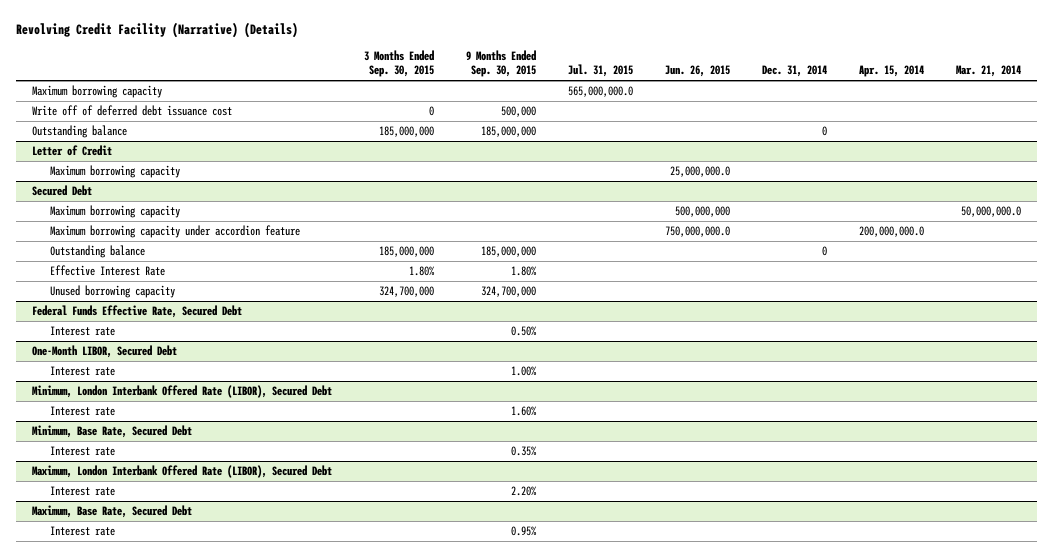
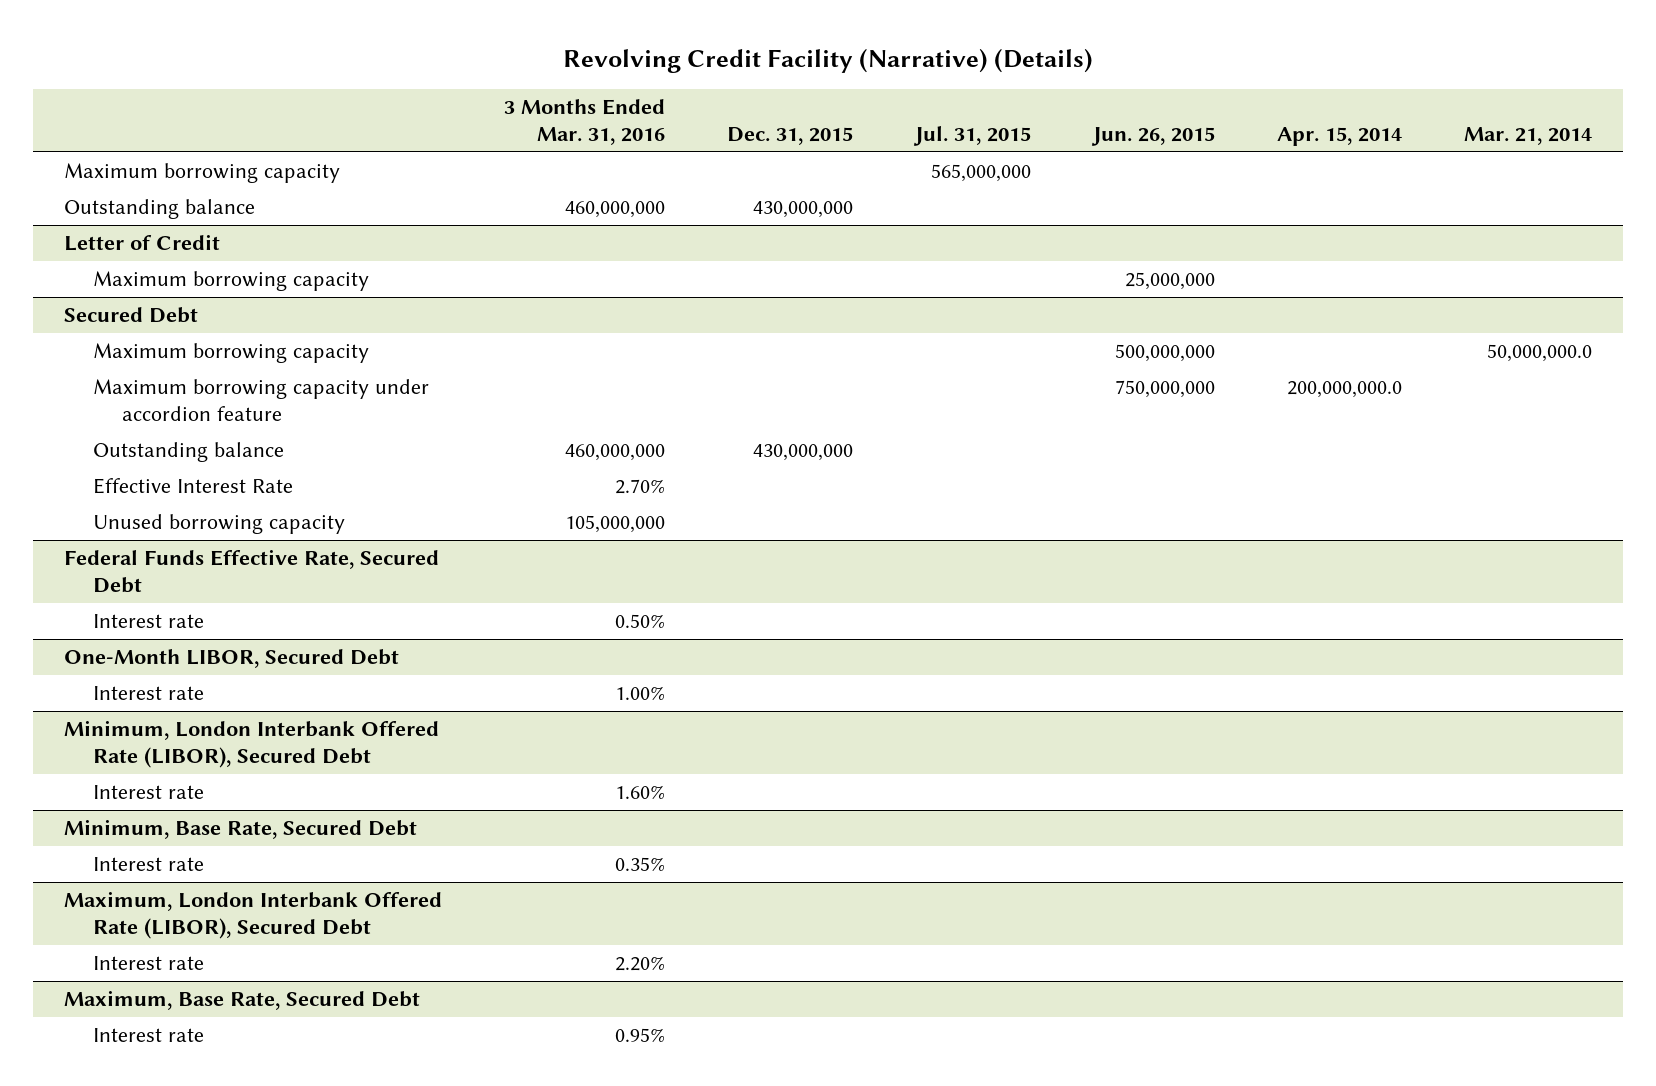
[363,49,434,78] 3 Months Ended Sep. 30, 2015 -> none
[465,49,536,78] 9 Months Ended Sep. 30, 2015 -> none
[762,65,828,78] Dec. 31, 2014 -> none
none -> [503,99,665,146] 3 Months Ended Mar. 31, 2016
none -> [726,127,853,146] Dec. 31, 2015
[31,105,232,117] Write off of deferred debt issuance cost -> none
[567,86,633,98] 565,000,000.0 -> [930,164,1031,183] 565,000,000
[669,166,730,178] 25,000,000.0 -> [1124,272,1215,291] 25,000,000
[664,226,730,238] 750,000,000.0 -> [1114,380,1215,399] 750,000,000

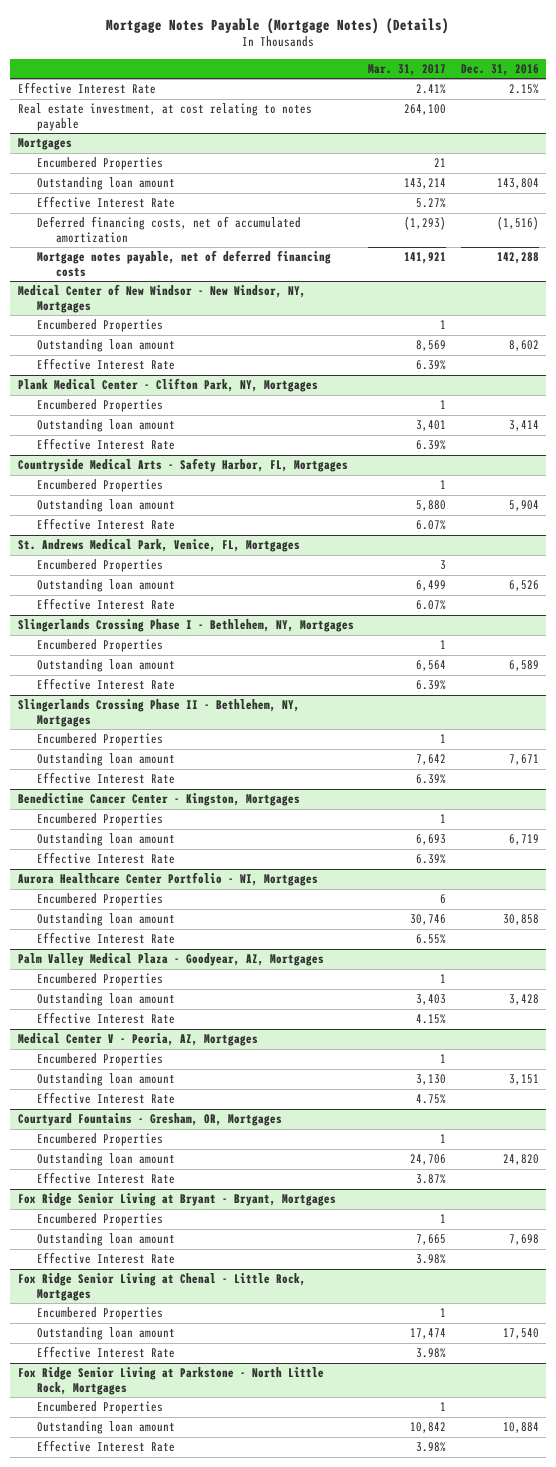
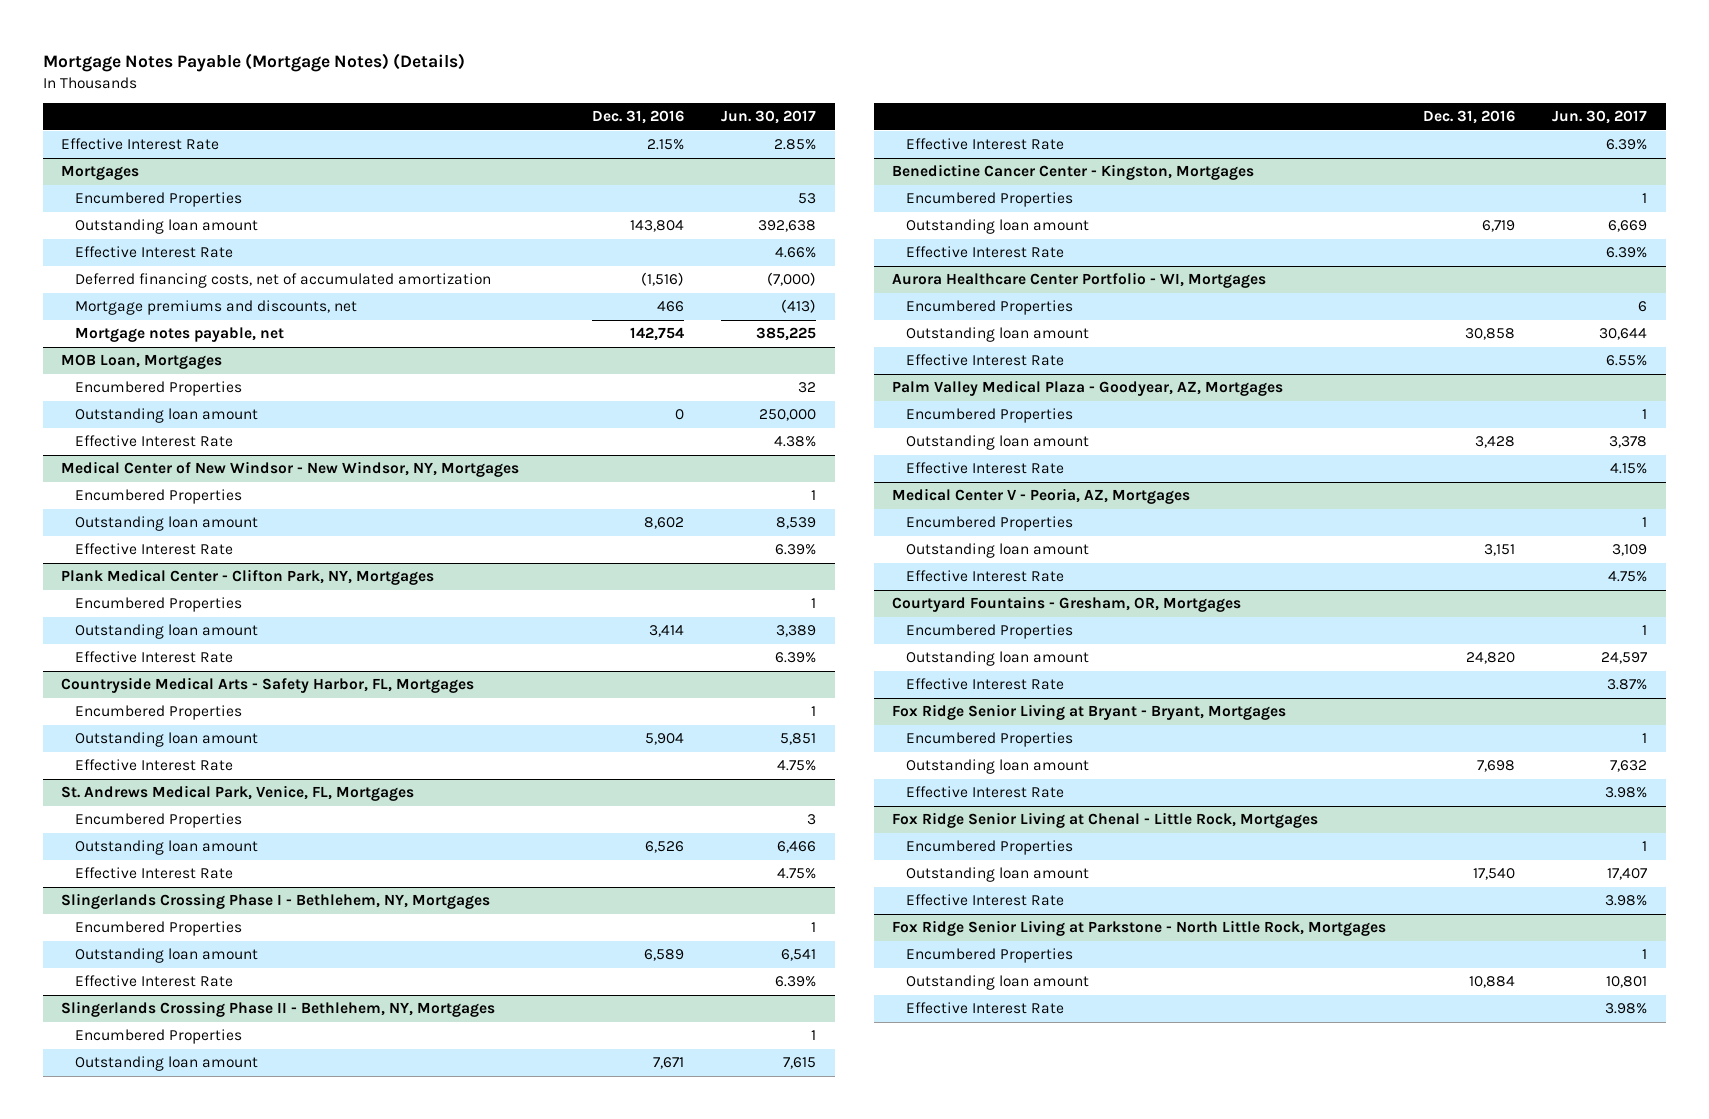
[368,63,447,76] Mar. 31, 2017 -> none
none -> [721,110,817,125] Jun. 30, 2017
[17,103,312,131] Real estate investment, at cost relating to notes payable -> none
none -> [75,300,358,316] Mortgage premiums and discounts, net
[36,250,331,277] Mortgage notes payable, net of deferred financing costs -> [75,327,285,343] Mortgage notes payable, net
[496,252,539,265] 142,288 -> [630,327,685,342] 142,754
none -> [61,354,223,370] MOB Loan, Mortgages
none -> [75,381,243,397] Encumbered Properties
none -> [75,408,259,424] Outstanding loan amount
none -> [75,435,234,448] Effective Interest Rate

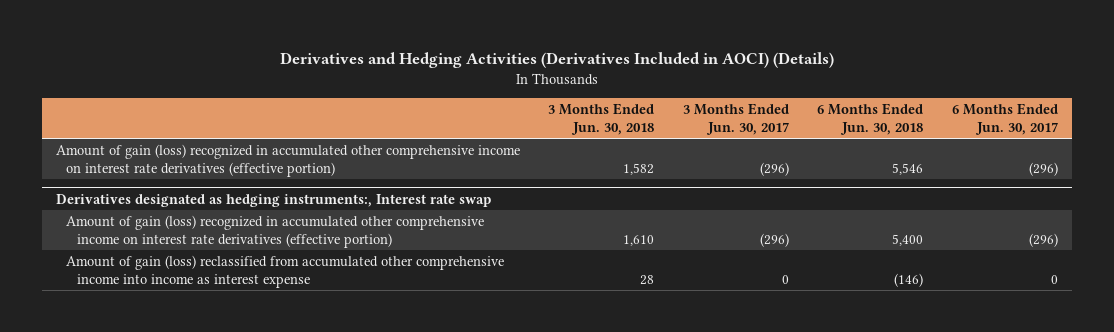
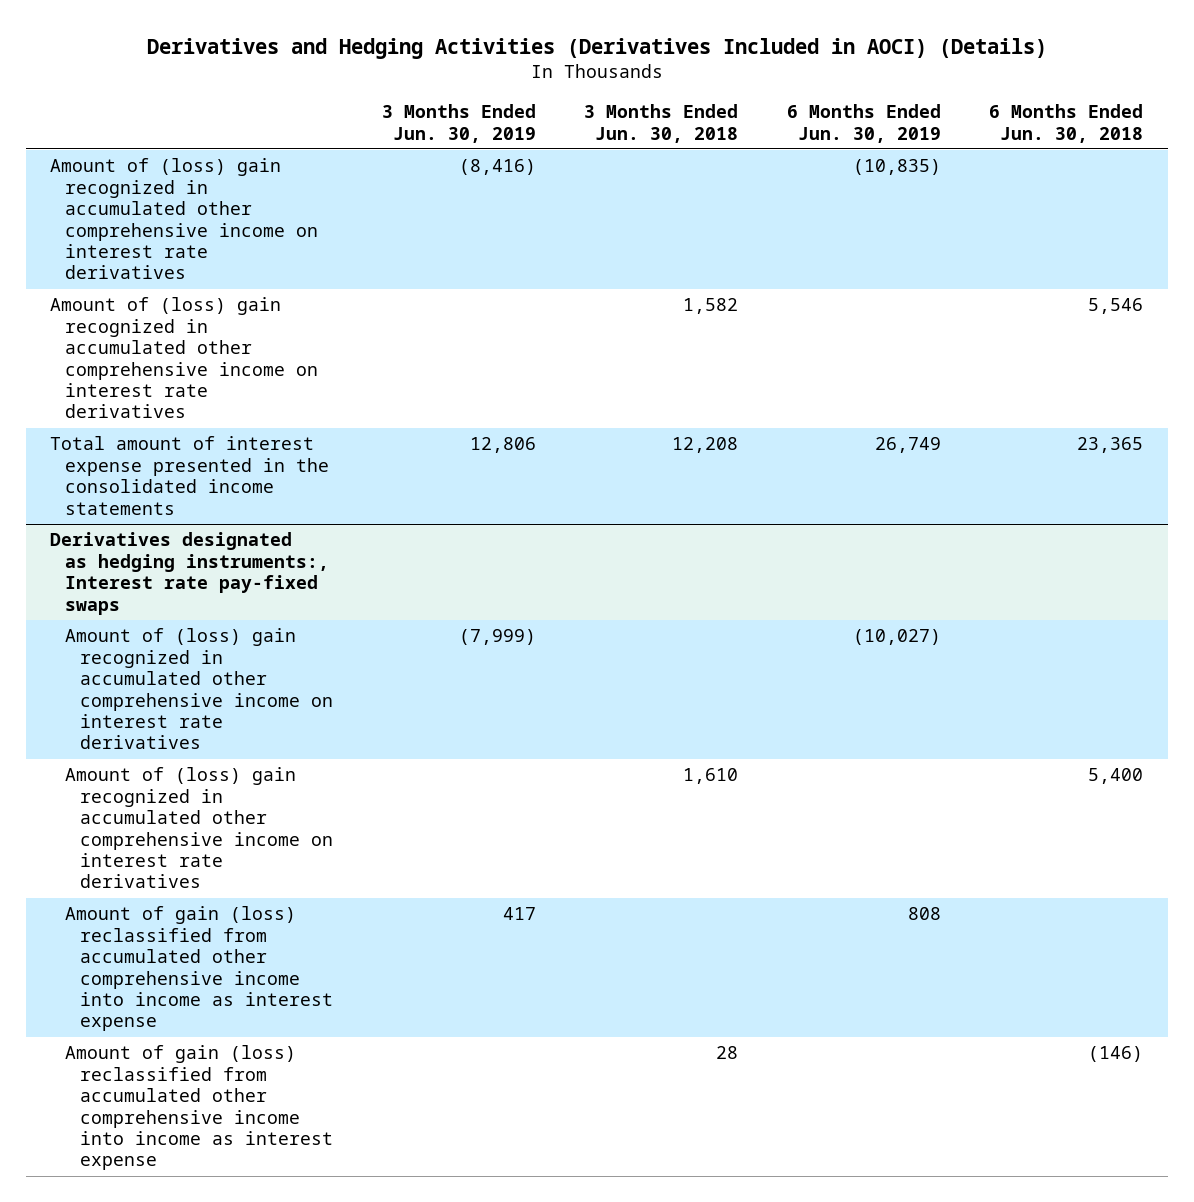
[682,103,789,135] 3 Months Ended Jun. 30, 2017 -> none
[951,103,1058,135] 6 Months Ended Jun. 30, 2017 -> none
none -> [381,104,536,143] 3 Months Ended Jun. 30, 2019
none -> [786,104,941,143] 6 Months Ended Jun. 30, 2019
none -> [50,158,319,280] Amount of (loss) gain recognized in accumulated other comprehensive income on interest rate derivatives
[55,143,520,177] Amount of gain (loss) recognized in accumulated other comprehensive income on interest rate derivatives (effective portion) -> [50,297,319,419] Amount of (loss) gain recognized in accumulated other comprehensive income on interest rate derivatives
none -> [50,436,330,515] Total amount of interest expense presented in the consolidated income statements
[55,193,491,207] Derivatives designated as hedging instruments:, Interest rate swap -> [50,532,330,615] Derivatives designated as hedging instruments:, Interest rate pay-fixed swaps
none -> [65,628,334,750] Amount of (loss) gain recognized in accumulated other comprehensive income on interest rate derivatives
[66,214,485,248] Amount of gain (loss) recognized in accumulated other comprehensive income on interest rate derivatives (effective portion) -> [65,767,334,889] Amount of (loss) gain recognized in accumulated other comprehensive income on interest rate derivatives
none -> [65,906,334,1032] Amount of gain (loss) reclassified from accumulated other comprehensive income into income as interest expense

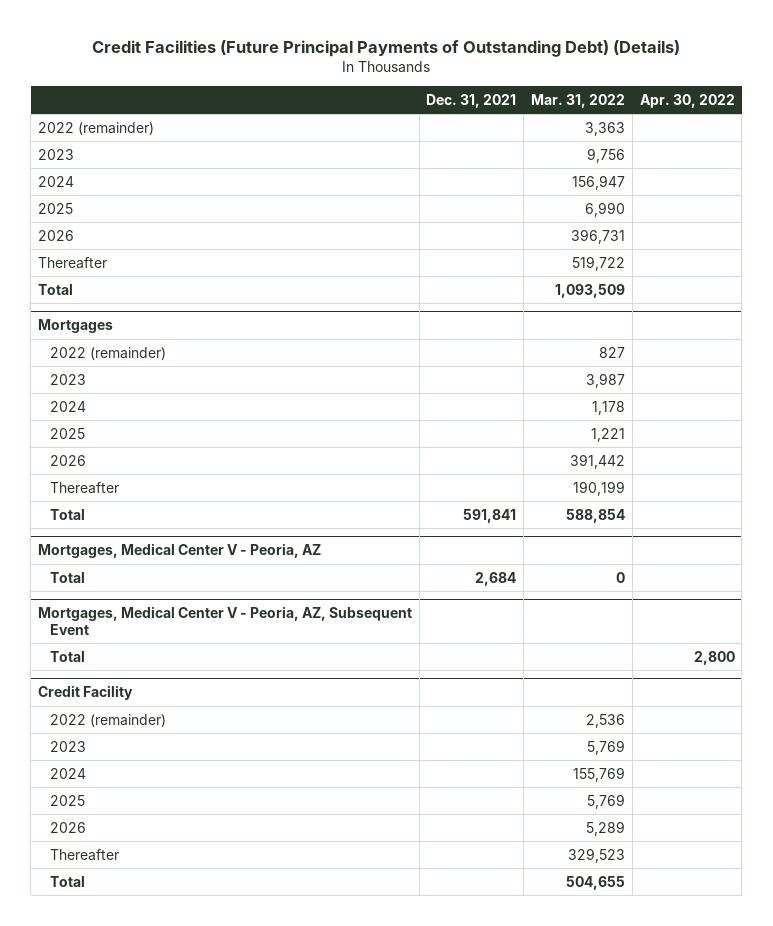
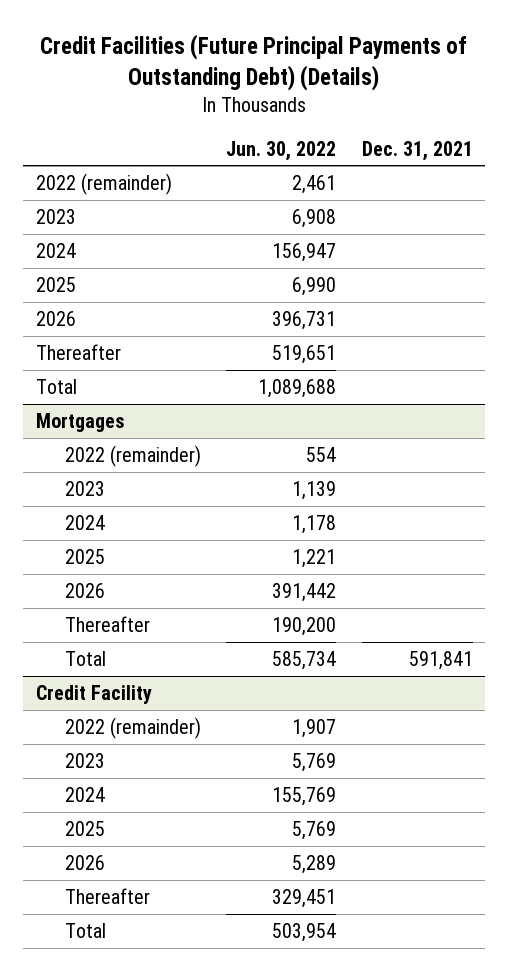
[531,93,626,108] Mar. 31, 2022 -> none
[639,93,735,108] Apr. 30, 2022 -> none
none -> [226,140,337,161] Jun. 30, 2022
[37,543,321,559] Mortgages, Medical Center V - Peoria, AZ -> none
[49,571,85,583] Total -> none
[37,606,412,635] Mortgages, Medical Center V - Peoria, AZ, Subsequent Event -> none
[49,650,85,662] Total -> none

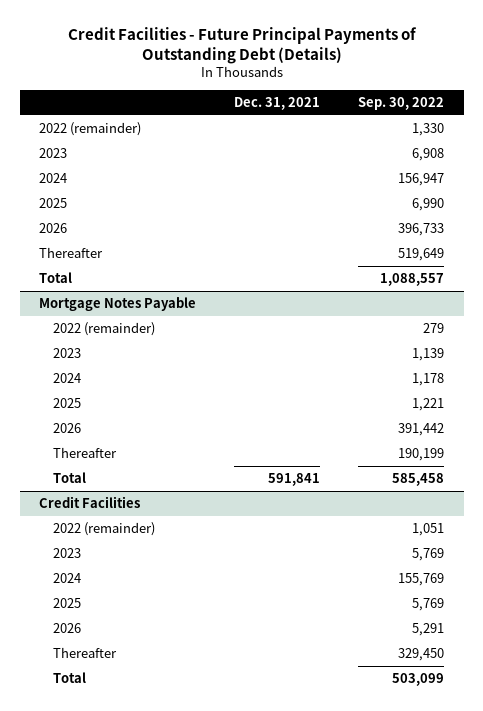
[40,33,468,91] Credit Facilities (Future Principal Payments of Outstanding Debt) (Details) -> [67,26,417,64] Credit Facilities - Future Principal Payments of Outstanding Debt (Details)
[226,140,337,161] Jun. 30, 2022 -> none
none -> [358,97,445,111] Sep. 30, 2022
[35,413,125,433] Mortgages -> [38,297,196,312] Mortgage Notes Payable
[35,685,152,705] Credit Facility -> [38,496,140,509] Credit Facilities

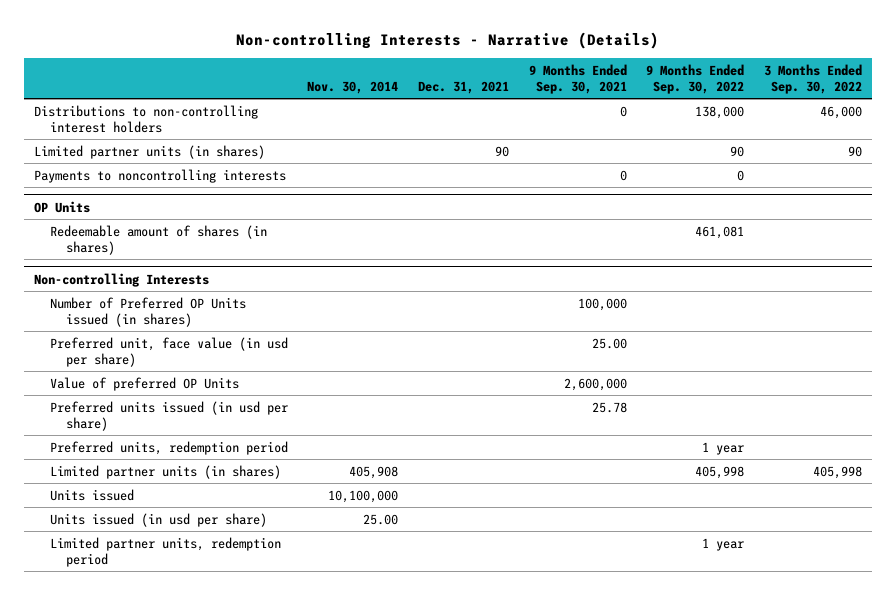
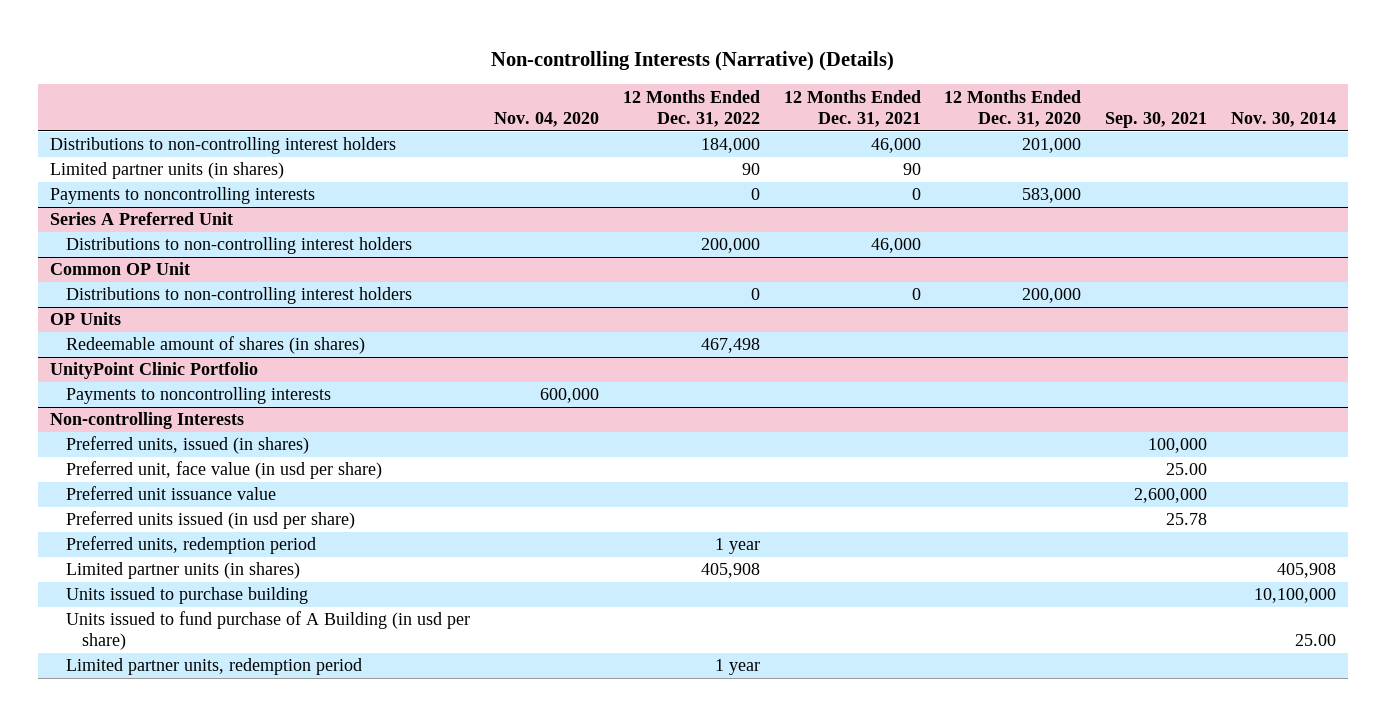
[235,31,659,49] Non-controlling Interests - Narrative (Details) -> [491,51,895,72] Non-controlling Interests (Narrative) (Details)
[418,80,510,94] Dec. 31, 2021 -> none
[528,63,627,94] 9 Months Ended Sep. 30, 2021 -> none
[646,63,745,94] 9 Months Ended Sep. 30, 2022 -> none
[763,63,862,94] 3 Months Ended Sep. 30, 2022 -> none
none -> [494,111,600,127] Nov. 04, 2020
none -> [622,89,760,127] 12 Months Ended Dec. 31, 2022
none -> [783,89,921,127] 12 Months Ended Dec. 31, 2021
none -> [944,89,1082,127] 12 Months Ended Dec. 31, 2020
none -> [1105,111,1208,128] Sep. 30, 2021
none -> [50,212,234,226] Series A Preferred Unit
none -> [66,237,413,255] Distributions to non-controlling interest holders
none -> [50,262,191,276] Common OP Unit
none -> [66,287,413,305] Distributions to non-controlling interest holders
none -> [50,362,259,380] UnityPoint Clinic Portfolio
none -> [66,387,332,405] Payments to noncontrolling interests
[49,296,246,327] Number of Preferred OP Units issued (in shares) -> [66,436,310,455] Preferred units, issued (in shares)
[49,376,239,391] Value of preferred OP Units -> [66,486,277,501] Preferred unit issuance value
[49,488,134,501] Units issued -> [66,587,309,605] Units issued to purchase building
[49,512,267,527] Units issued (in usd per share) -> [66,611,471,651] Units issued to fund purchase of A Building (in usd per share)

